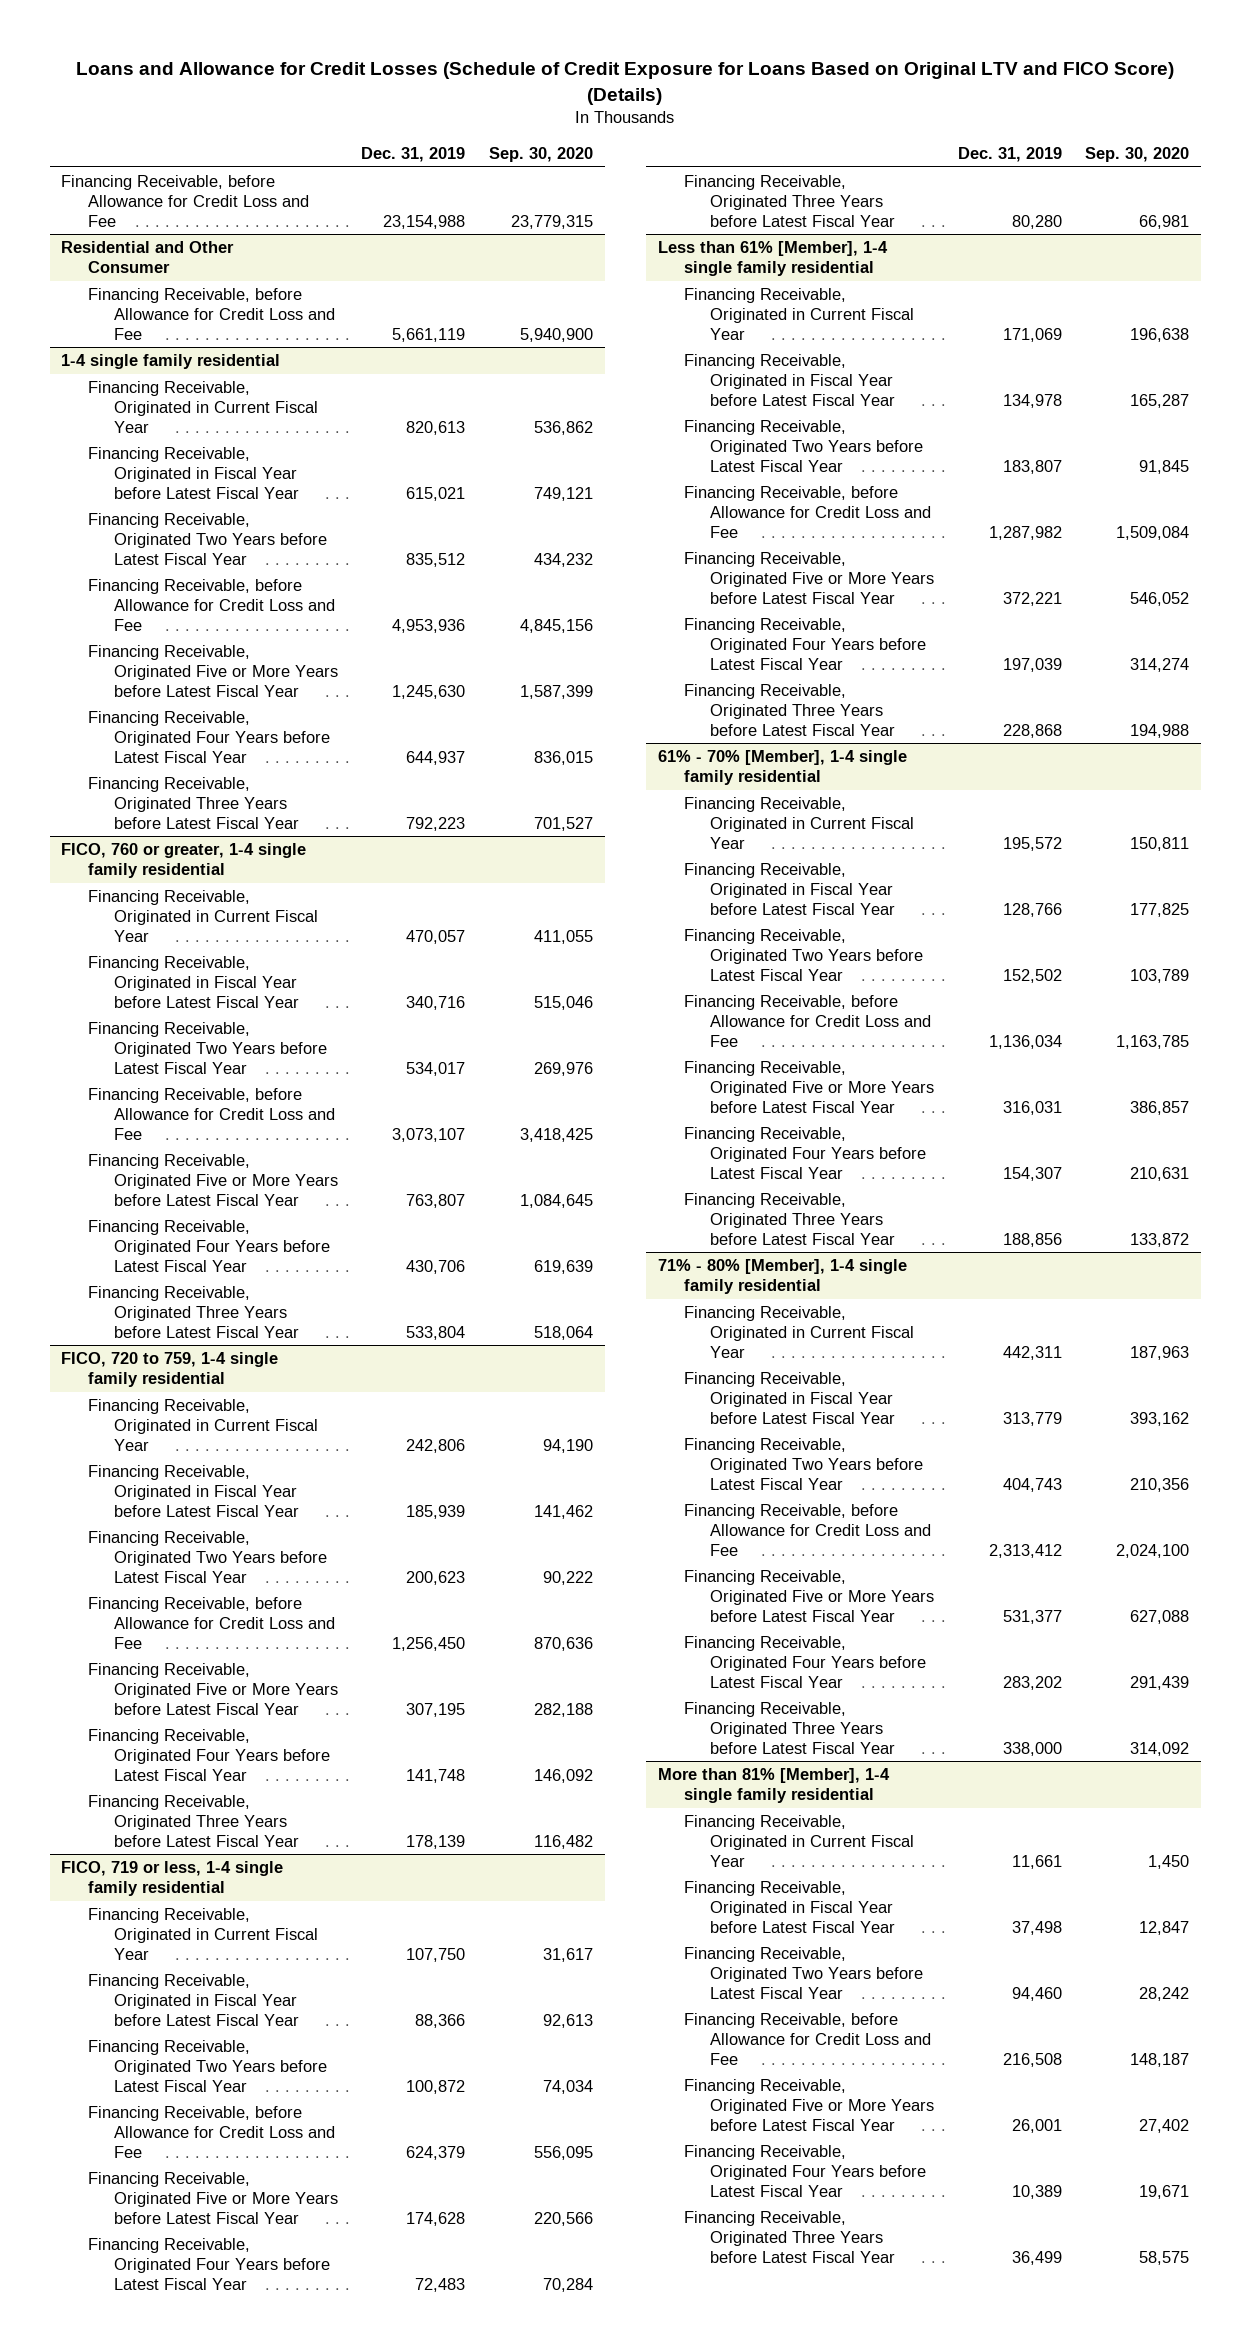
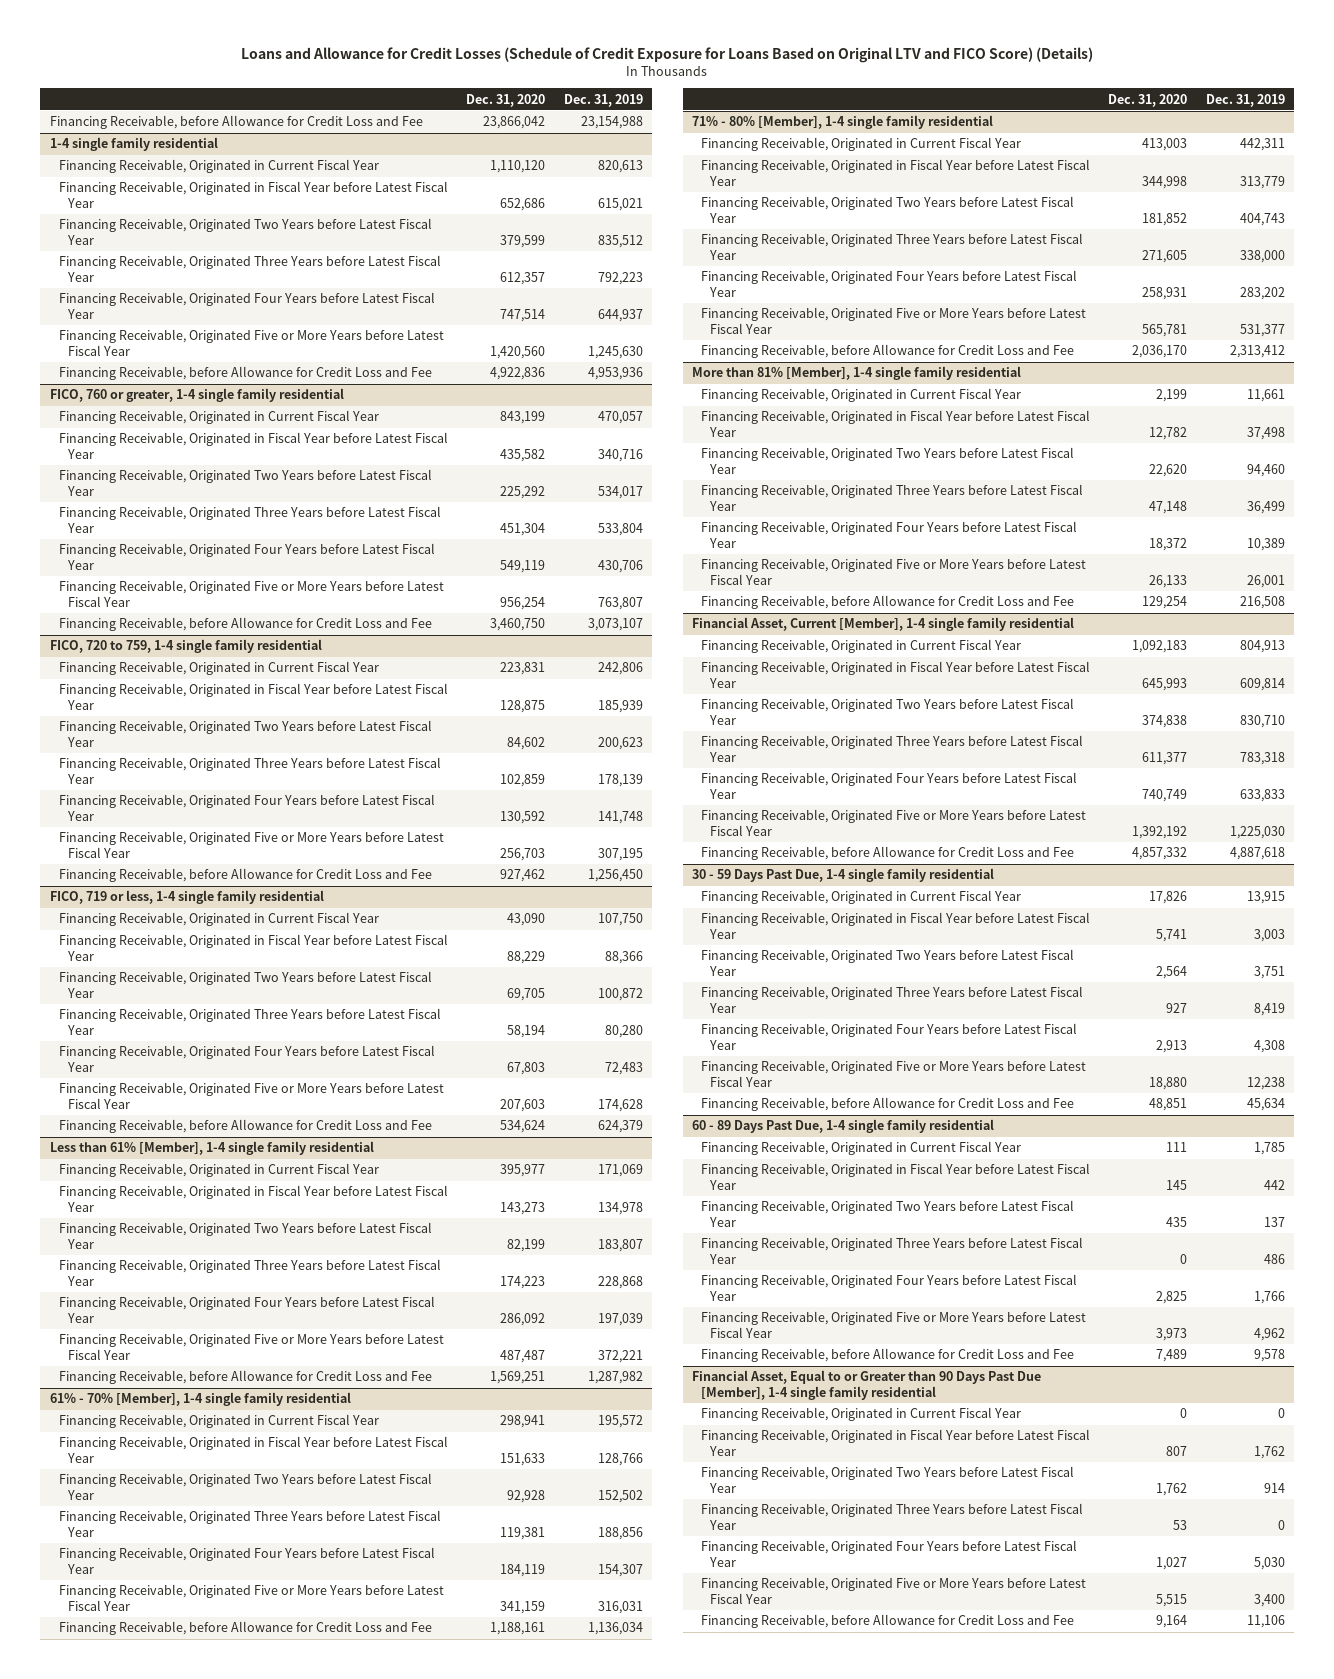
[488,146,593,162] Sep. 30, 2020 -> none
none -> [466,93,546,107] Dec. 31, 2020
[61,241,235,273] Residential and Other Consumer -> none
[87,288,335,340] Financing Receivable, before Allowance for Credit Loss and Fee -> none
[87,711,330,763] Financing Receivable, Originated Four Years before Latest Fiscal Year -> [58,292,435,319] Financing Receivable, Originated Four Years before Latest Fiscal Year
[87,645,338,697] Financing Receivable, Originated Five or More Years before Latest Fiscal Year -> [58,329,444,356] Financing Receivable, Originated Five or More Years before Latest Fiscal Year
[87,579,335,631] Financing Receivable, before Allowance for Credit Loss and Fee -> [58,366,432,381] Financing Receivable, before Allowance for Credit Loss and Fee
[87,1220,330,1272] Financing Receivable, Originated Four Years before Latest Fiscal Year -> [58,543,435,570] Financing Receivable, Originated Four Years before Latest Fiscal Year
[87,1154,338,1206] Financing Receivable, Originated Five or More Years before Latest Fiscal Year -> [58,580,444,607] Financing Receivable, Originated Five or More Years before Latest Fiscal Year
[87,1088,335,1140] Financing Receivable, before Allowance for Credit Loss and Fee -> [58,617,432,632] Financing Receivable, before Allowance for Credit Loss and Fee
[87,1729,330,1781] Financing Receivable, Originated Four Years before Latest Fiscal Year -> [58,794,435,821] Financing Receivable, Originated Four Years before Latest Fiscal Year
[87,1663,338,1715] Financing Receivable, Originated Five or More Years before Latest Fiscal Year -> [58,831,444,858] Financing Receivable, Originated Five or More Years before Latest Fiscal Year
[87,1597,335,1649] Financing Receivable, before Allowance for Credit Loss and Fee -> [58,868,432,883] Financing Receivable, before Allowance for Credit Loss and Fee
[87,2238,330,2290] Financing Receivable, Originated Four Years before Latest Fiscal Year -> [58,1045,435,1072] Financing Receivable, Originated Four Years before Latest Fiscal Year
[87,2172,338,2224] Financing Receivable, Originated Five or More Years before Latest Fiscal Year -> [58,1082,444,1109] Financing Receivable, Originated Five or More Years before Latest Fiscal Year
[87,2106,335,2158] Financing Receivable, before Allowance for Credit Loss and Fee -> [58,1119,432,1134] Financing Receivable, before Allowance for Credit Loss and Fee
[683,618,927,670] Financing Receivable, Originated Four Years before Latest Fiscal Year -> [58,1296,435,1323] Financing Receivable, Originated Four Years before Latest Fiscal Year
[683,552,935,604] Financing Receivable, Originated Five or More Years before Latest Fiscal Year -> [58,1333,444,1360] Financing Receivable, Originated Five or More Years before Latest Fiscal Year
[683,486,932,538] Financing Receivable, before Allowance for Credit Loss and Fee -> [58,1370,432,1385] Financing Receivable, before Allowance for Credit Loss and Fee
[683,1127,927,1179] Financing Receivable, Originated Four Years before Latest Fiscal Year -> [58,1547,435,1574] Financing Receivable, Originated Four Years before Latest Fiscal Year
[683,1061,935,1113] Financing Receivable, Originated Five or More Years before Latest Fiscal Year -> [58,1584,444,1611] Financing Receivable, Originated Five or More Years before Latest Fiscal Year
[683,995,932,1047] Financing Receivable, before Allowance for Credit Loss and Fee -> [58,1621,432,1636] Financing Receivable, before Allowance for Credit Loss and Fee
[683,1636,927,1688] Financing Receivable, Originated Four Years before Latest Fiscal Year -> [700,270,1077,297] Financing Receivable, Originated Four Years before Latest Fiscal Year
[683,1570,935,1622] Financing Receivable, Originated Five or More Years before Latest Fiscal Year -> [700,307,1086,334] Financing Receivable, Originated Five or More Years before Latest Fiscal Year
[683,1504,932,1556] Financing Receivable, before Allowance for Credit Loss and Fee -> [700,344,1074,359] Financing Receivable, before Allowance for Credit Loss and Fee
[683,2145,927,2197] Financing Receivable, Originated Four Years before Latest Fiscal Year -> [700,521,1077,548] Financing Receivable, Originated Four Years before Latest Fiscal Year
[683,2079,935,2131] Financing Receivable, Originated Five or More Years before Latest Fiscal Year -> [700,558,1086,585] Financing Receivable, Originated Five or More Years before Latest Fiscal Year
[683,2013,932,2065] Financing Receivable, before Allowance for Credit Loss and Fee -> [700,595,1074,610] Financing Receivable, before Allowance for Credit Loss and Fee
none -> [691,617,1074,632] Financial Asset, Current [Member], 1-4 single family residential
none -> [700,639,1021,654] Financing Receivable, Originated in Current Fiscal Year
none -> [700,661,1090,688] Financing Receivable, Originated in Fiscal Year before Latest Fiscal Year
none -> [700,698,1074,725] Financing Receivable, Originated Two Years before Latest Fiscal Year
none -> [700,735,1083,762] Financing Receivable, Originated Three Years before Latest Fiscal Year
none -> [700,772,1077,799] Financing Receivable, Originated Four Years before Latest Fiscal Year
none -> [700,809,1086,836] Financing Receivable, Originated Five or More Years before Latest Fiscal Year
none -> [700,846,1074,861] Financing Receivable, before Allowance for Credit Loss and Fee
none -> [691,868,994,883] 30 - 59 Days Past Due, 1-4 single family residential
none -> [700,890,1021,905] Financing Receivable, Originated in Current Fiscal Year
none -> [700,912,1090,939] Financing Receivable, Originated in Fiscal Year before Latest Fiscal Year
none -> [700,949,1074,976] Financing Receivable, Originated Two Years before Latest Fiscal Year
none -> [700,986,1083,1013] Financing Receivable, Originated Three Years before Latest Fiscal Year
none -> [700,1023,1077,1050] Financing Receivable, Originated Four Years before Latest Fiscal Year
none -> [700,1060,1086,1087] Financing Receivable, Originated Five or More Years before Latest Fiscal Year
none -> [700,1097,1074,1112] Financing Receivable, before Allowance for Credit Loss and Fee
none -> [691,1119,994,1134] 60 - 89 Days Past Due, 1-4 single family residential
none -> [700,1141,1021,1156] Financing Receivable, Originated in Current Fiscal Year
none -> [700,1163,1090,1190] Financing Receivable, Originated in Fiscal Year before Latest Fiscal Year
none -> [700,1200,1074,1227] Financing Receivable, Originated Two Years before Latest Fiscal Year
none -> [700,1237,1083,1264] Financing Receivable, Originated Three Years before Latest Fiscal Year
none -> [700,1274,1077,1301] Financing Receivable, Originated Four Years before Latest Fiscal Year
none -> [700,1311,1086,1338] Financing Receivable, Originated Five or More Years before Latest Fiscal Year
none -> [700,1348,1074,1363] Financing Receivable, before Allowance for Credit Loss and Fee
none -> [691,1370,1041,1400] Financial Asset, Equal to or Greater than 90 Days Past Due [Member], 1-4 single family residential
none -> [700,1407,1021,1422] Financing Receivable, Originated in Current Fiscal Year
none -> [700,1429,1090,1456] Financing Receivable, Originated in Fiscal Year before Latest Fiscal Year
none -> [700,1466,1074,1493] Financing Receivable, Originated Two Years before Latest Fiscal Year
none -> [700,1503,1083,1530] Financing Receivable, Originated Three Years before Latest Fiscal Year
none -> [700,1540,1077,1567] Financing Receivable, Originated Four Years before Latest Fiscal Year
none -> [700,1577,1086,1604] Financing Receivable, Originated Five or More Years before Latest Fiscal Year
none -> [700,1614,1074,1629] Financing Receivable, before Allowance for Credit Loss and Fee

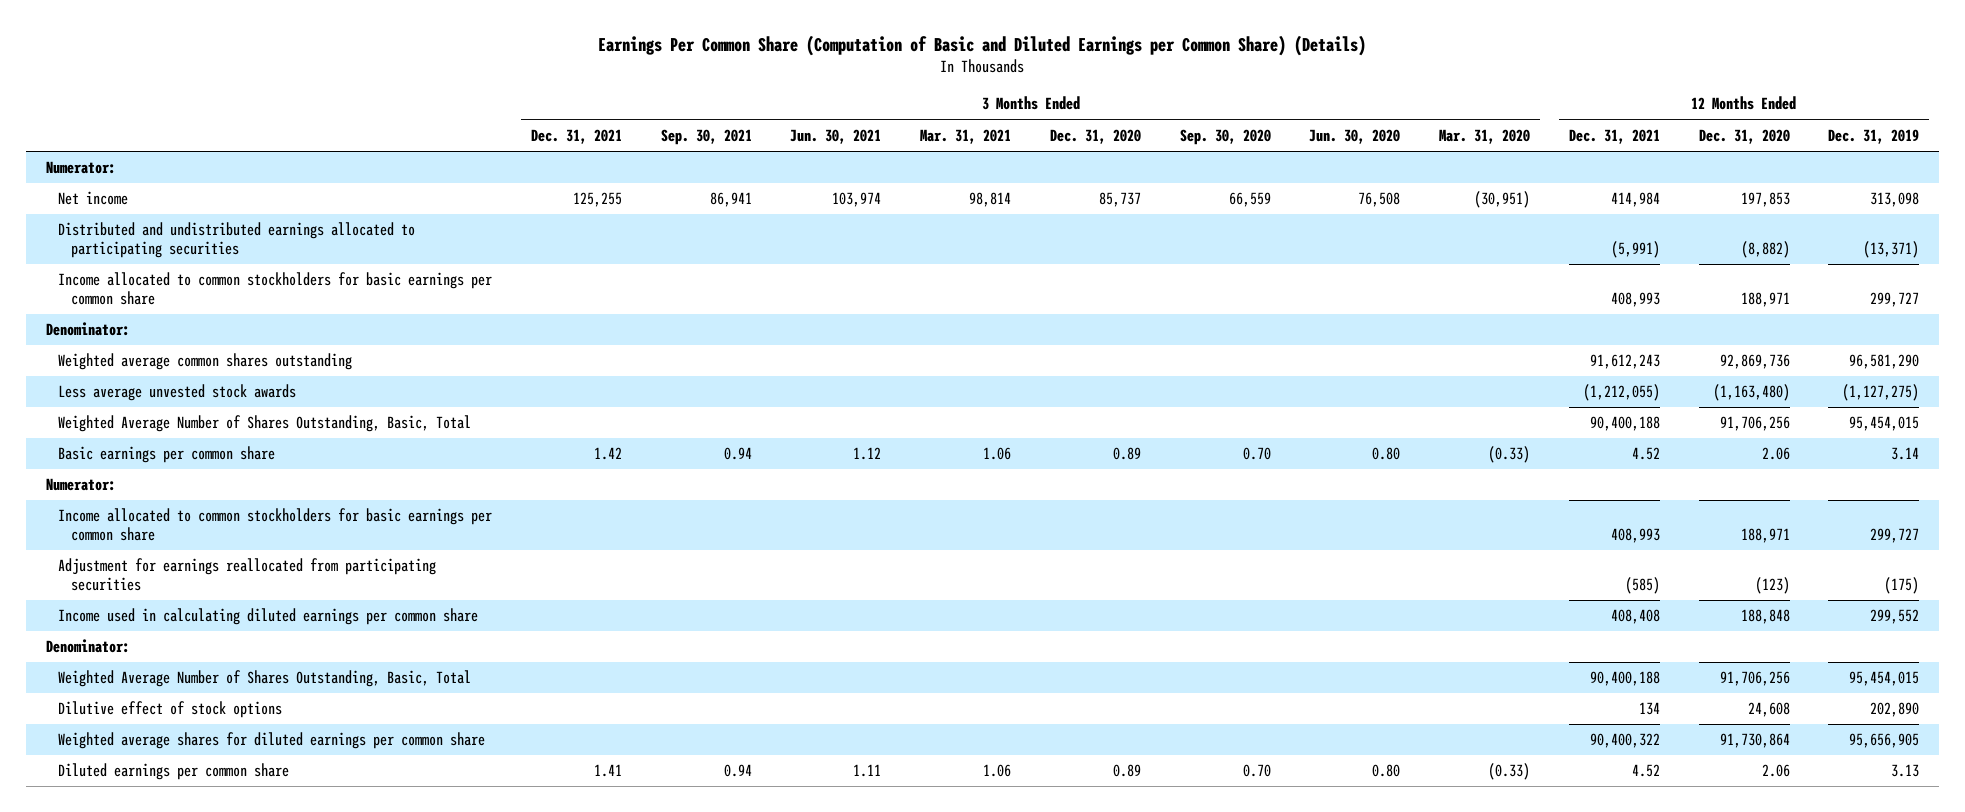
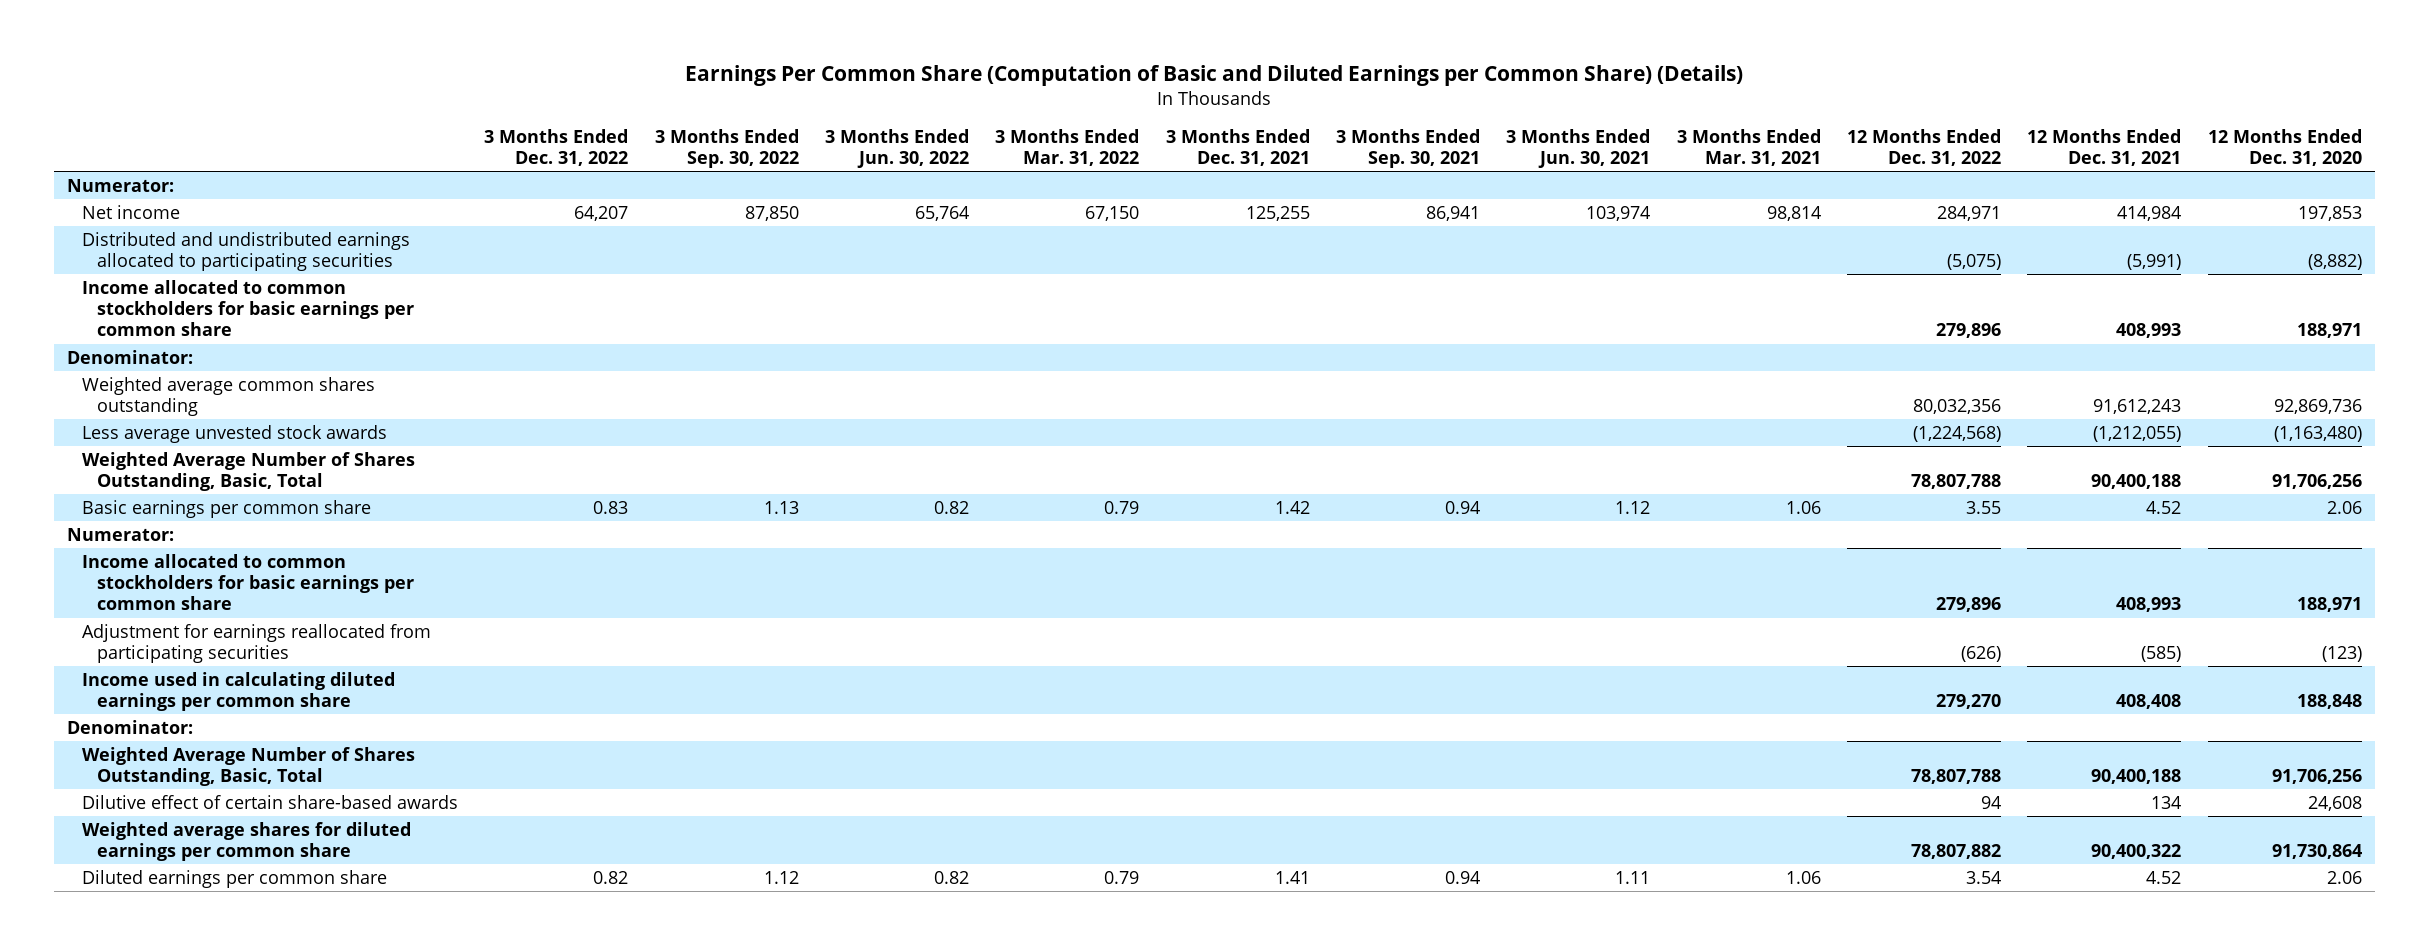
[1049,128,1141,144] Dec. 31, 2020 -> none
[1179,128,1271,145] Sep. 30, 2020 -> none
[1309,128,1401,144] Jun. 30, 2020 -> none
[1439,128,1531,144] Mar. 31, 2020 -> none
[1828,128,1920,144] Dec. 31, 2019 -> none
none -> [484,128,629,167] 3 Months Ended Dec. 31, 2022
none -> [654,128,799,169] 3 Months Ended Sep. 30, 2022
none -> [825,128,970,169] 3 Months Ended Jun. 30, 2022
none -> [995,128,1140,167] 3 Months Ended Mar. 31, 2022
none -> [1847,128,2002,167] 12 Months Ended Dec. 31, 2022
[58,701,283,719] Dilutive effect of stock options -> [82,794,459,809] Dilutive effect of certain share-based awards

